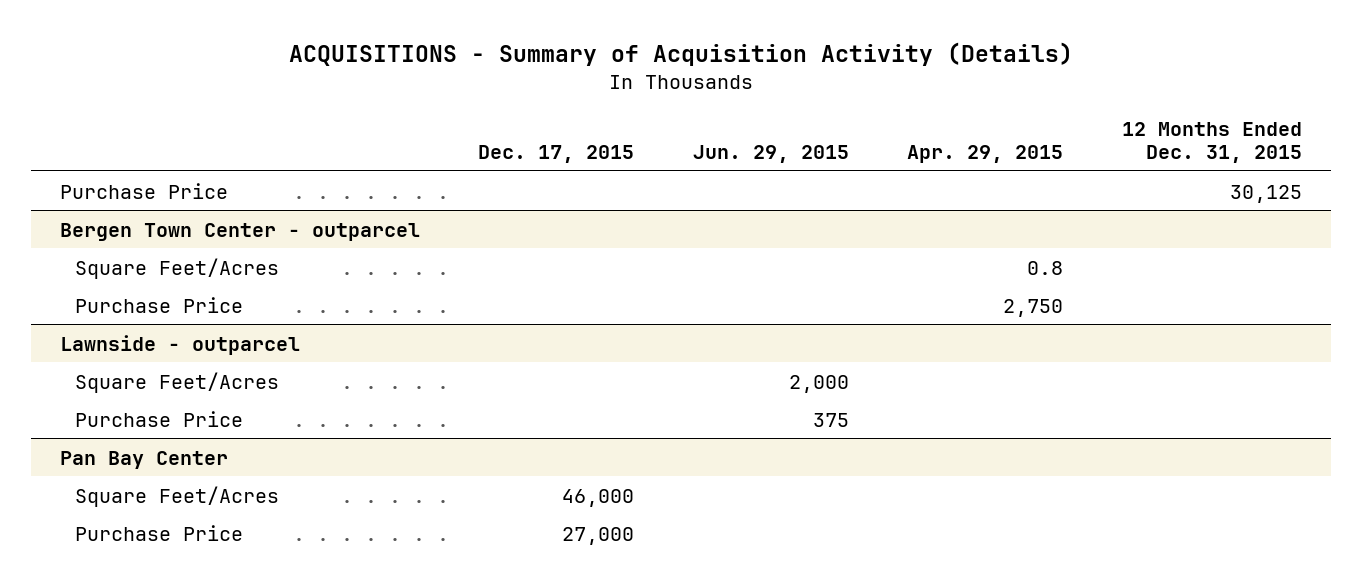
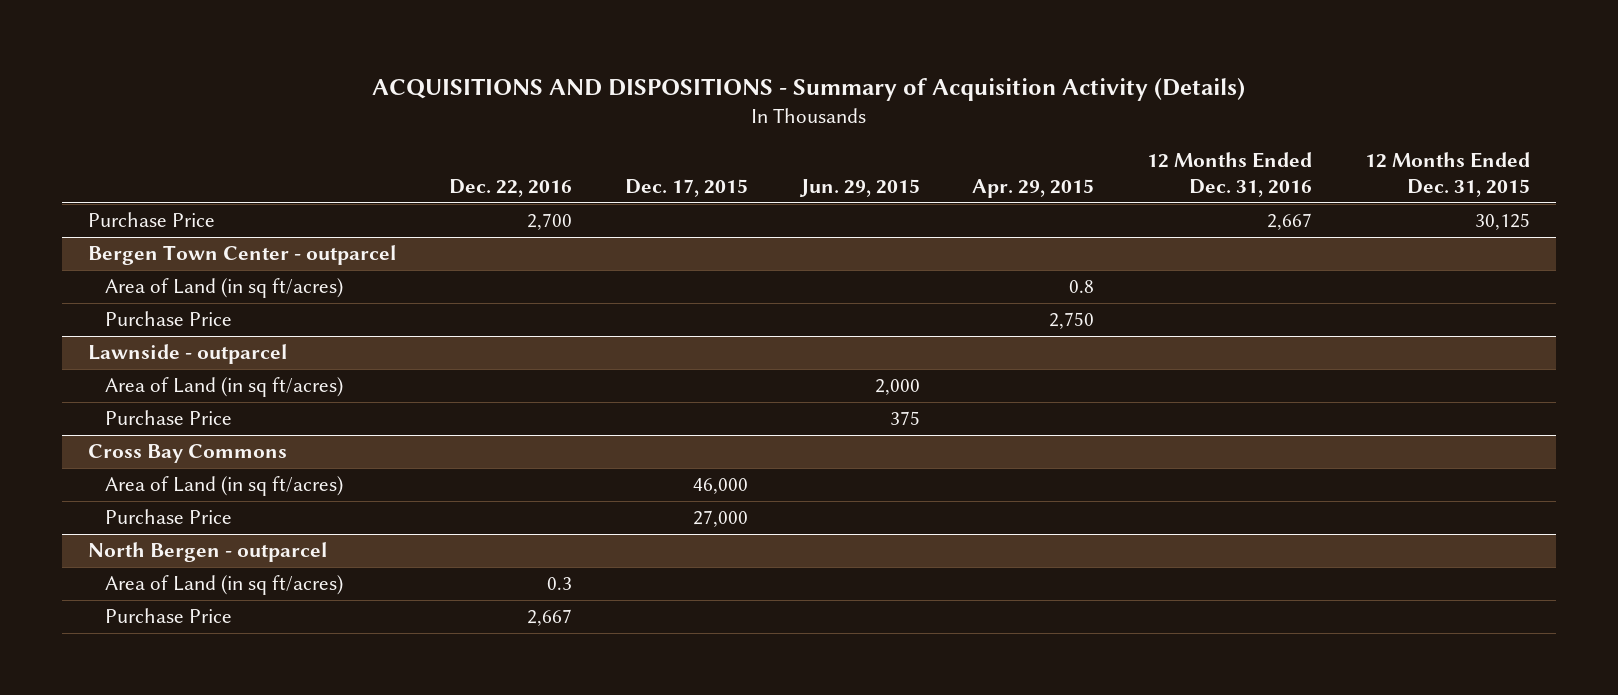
[288,41,1073,66] ACQUISITIONS - Summary of Acquisition Activity (Details) -> [372,77,1246,101] ACQUISITIONS AND DISPOSITIONS - Summary of Acquisition Activity (Details)
none -> [449,179,573,198] Dec. 22, 2016
none -> [1147,152,1313,198] 12 Months Ended Dec. 31, 2016
[74,257,279,279] Square Feet/Acres -> [105,278,344,299] Area of Land (in sq ft/acres)
[74,371,279,393] Square Feet/Acres -> [105,377,344,398] Area of Land (in sq ft/acres)
[59,450,228,469] Pan Bay Center -> [88,444,288,464] Cross Bay Commons
[74,485,279,507] Square Feet/Acres -> [105,476,344,497] Area of Land (in sq ft/acres)
none -> [88,542,328,563] North Bergen - outparcel
none -> [105,575,344,596] Area of Land (in sq ft/acres)
none -> [105,608,233,624] Purchase Price

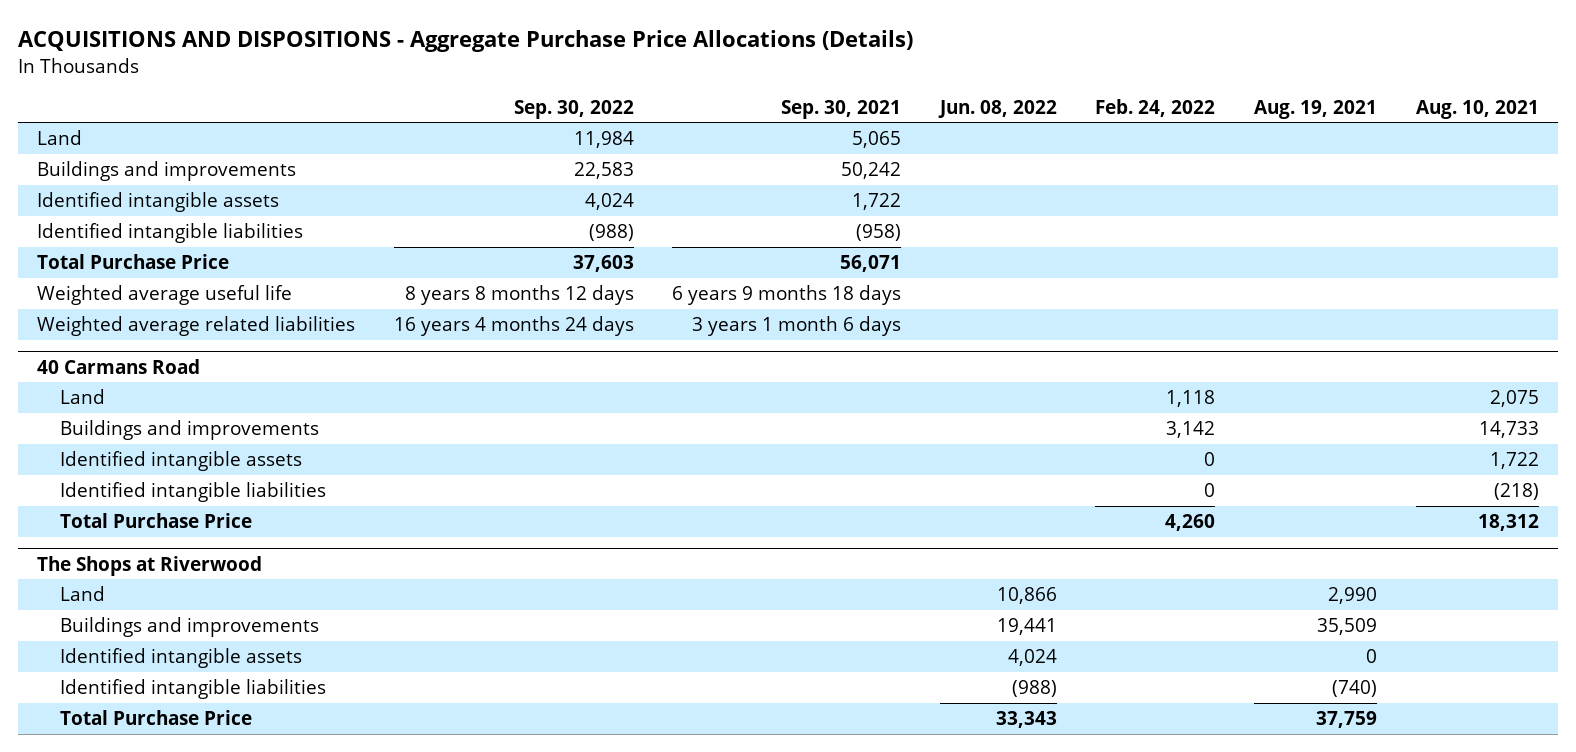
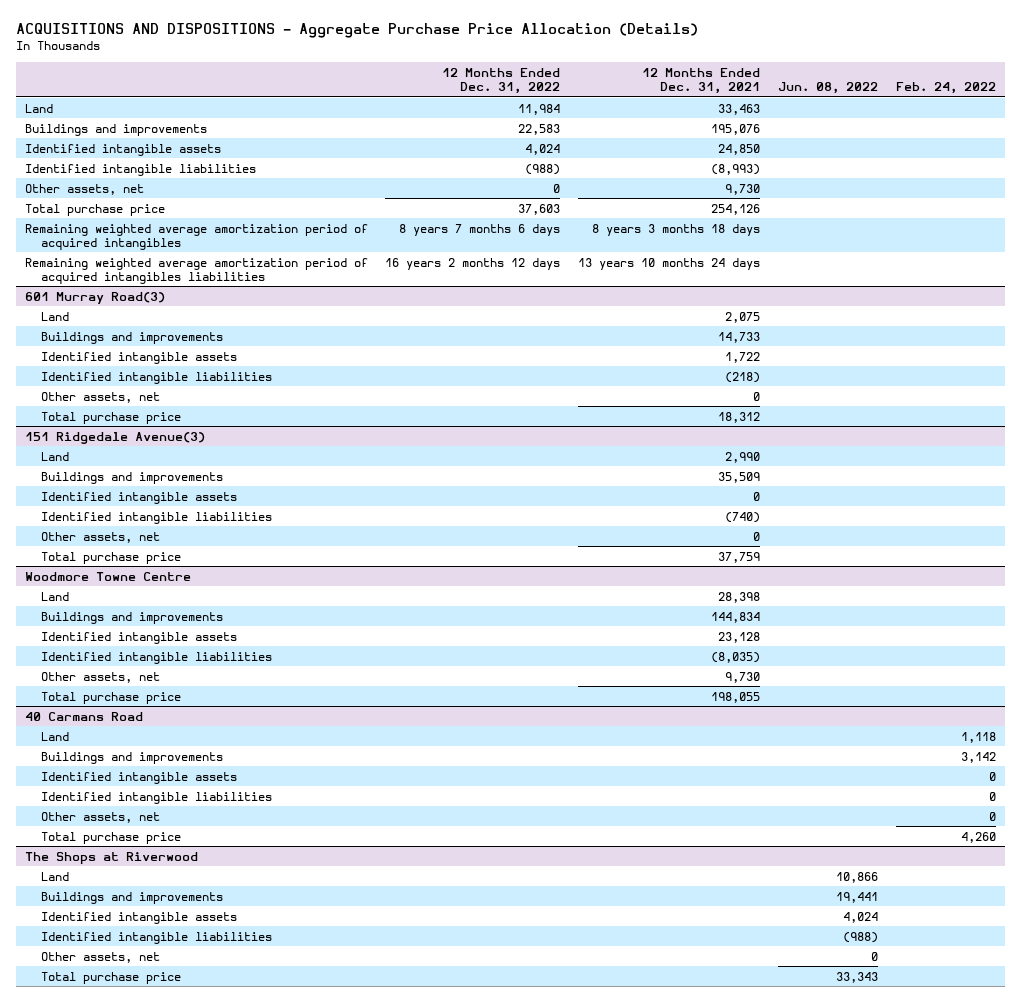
[17,30,913,53] ACQUISITIONS AND DISPOSITIONS - Aggregate Purchase Price Allocations (Details) -> [15,23,698,39] ACQUISITIONS AND DISPOSITIONS - Aggregate Purchase Price Allocation (Details)
[513,99,634,119] Sep. 30, 2022 -> none
[781,99,902,119] Sep. 30, 2021 -> none
[1254,99,1378,119] Aug. 19, 2021 -> none
[1415,99,1539,119] Aug. 10, 2021 -> none
none -> [442,68,561,94] 12 Months Ended Dec. 31, 2022
none -> [642,68,761,94] 12 Months Ended Dec. 31, 2021
none -> [24,183,144,195] Other assets, net
[37,254,230,270] Total Purchase Price -> [24,203,165,216] Total purchase price
[37,285,293,306] Weighted average useful life -> [24,223,368,250] Remaining weighted average amortization period of acquired intangibles
[37,316,356,337] Weighted average related liabilities -> [24,257,368,284] Remaining weighted average amortization period of acquired intangibles liabilities
none -> [24,291,165,304] 601 Murray Road(3)
none -> [40,311,69,321] Land
none -> [40,331,223,344] Buildings and improvements
none -> [40,351,237,364] Identified intangible assets
none -> [40,371,272,384] Identified intangible liabilities
none -> [40,391,160,403] Other assets, net
none -> [40,411,181,424] Total purchase price
none -> [24,431,205,444] 151 Ridgedale Avenue(3)
none -> [40,451,69,461] Land
none -> [40,471,223,484] Buildings and improvements
none -> [40,491,237,504] Identified intangible assets
none -> [40,511,272,524] Identified intangible liabilities
none -> [40,531,160,543] Other assets, net
none -> [40,551,181,564] Total purchase price
none -> [24,571,191,581] Woodmore Towne Centre
none -> [40,591,69,601] Land
none -> [40,611,223,624] Buildings and improvements
none -> [40,631,237,644] Identified intangible assets
none -> [40,651,272,664] Identified intangible liabilities
none -> [40,671,160,683] Other assets, net
none -> [40,691,181,704] Total purchase price
none -> [40,811,160,823] Other assets, net
[59,513,252,529] Total Purchase Price -> [40,831,181,844] Total purchase price
none -> [40,951,160,963] Other assets, net
[59,710,252,726] Total Purchase Price -> [40,971,181,984] Total purchase price

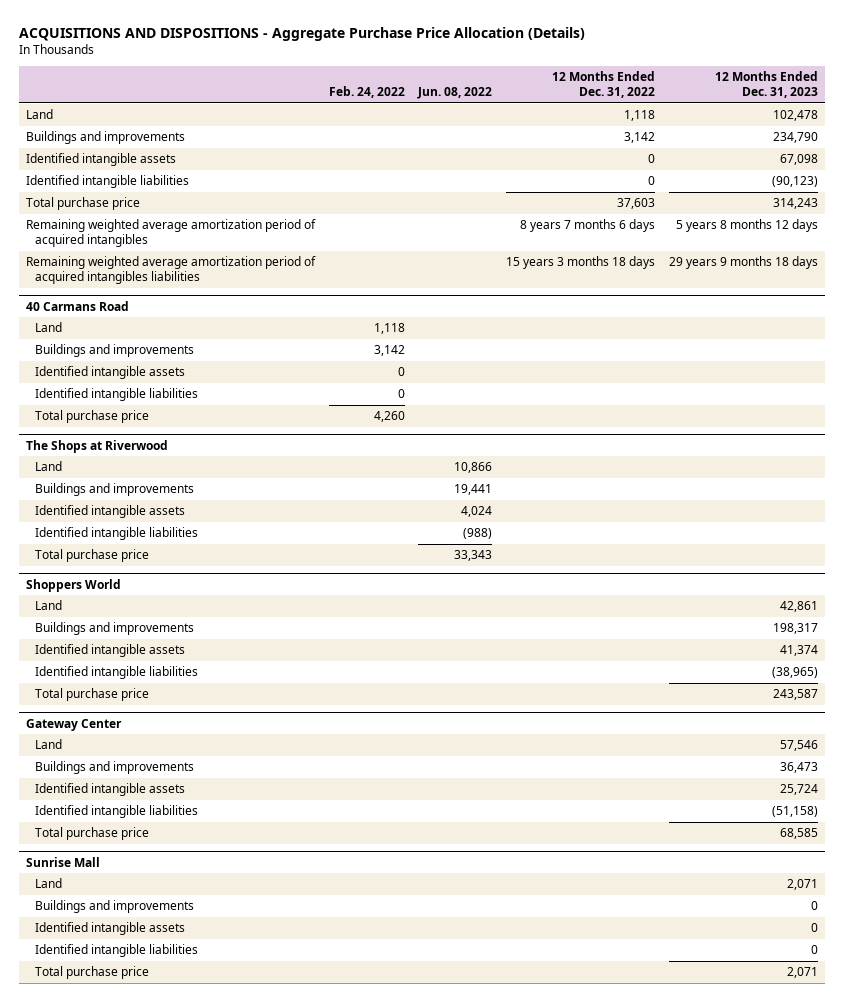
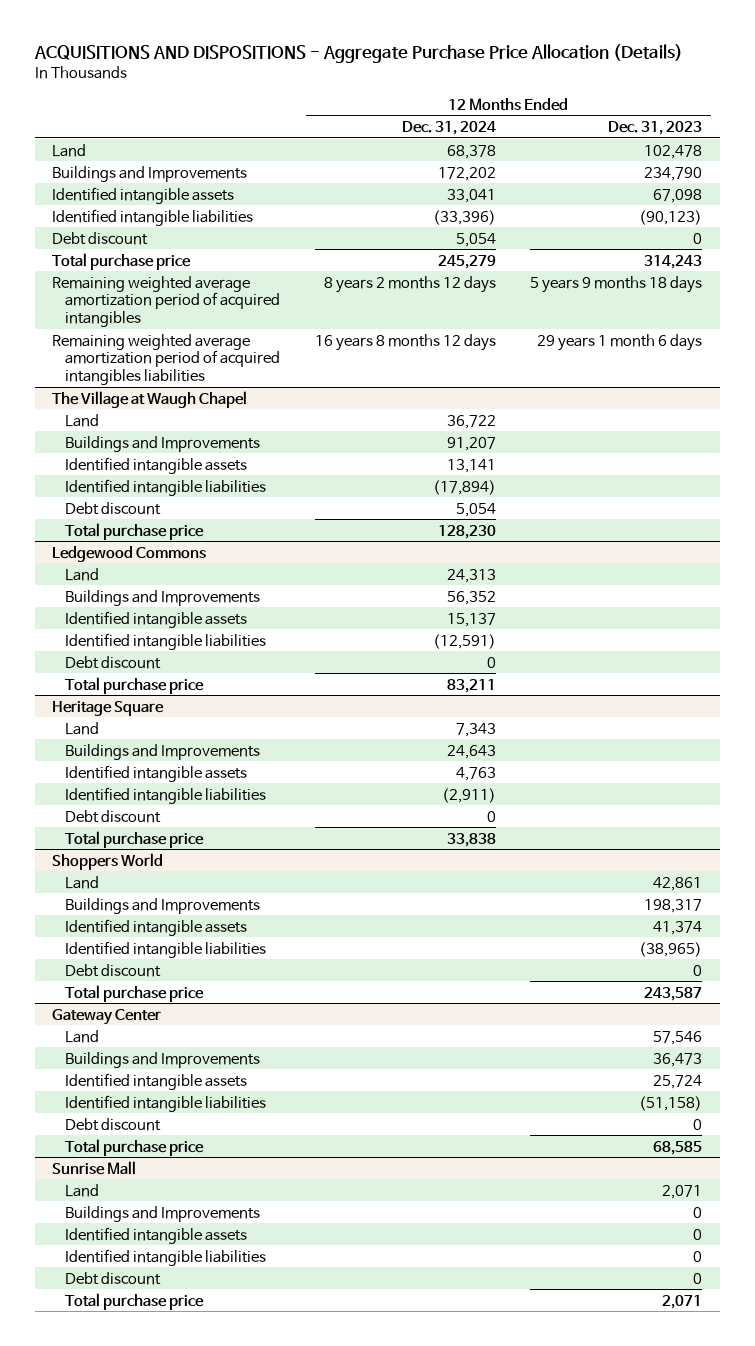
[328,86,405,99] Feb. 24, 2022 -> none
[417,87,493,100] Jun. 08, 2022 -> none
[552,71,656,99] 12 Months Ended Dec. 31, 2022 -> none
none -> [401,121,496,136] Dec. 31, 2024
[25,131,185,145] Buildings and improvements -> [52,165,248,182] Buildings and Improvements
none -> [52,231,149,245] Debt discount
[25,300,129,311] 40 Carmans Road -> none
[35,322,63,333] Land -> none
[35,344,195,358] Buildings and improvements -> none
[35,366,186,380] Identified intangible assets -> none
[35,388,199,402] Identified intangible liabilities -> none
[35,410,150,424] Total purchase price -> none
[25,439,168,453] The Shops at Riverwood -> none
[35,461,63,472] Land -> none
[35,483,195,497] Buildings and improvements -> none
[35,505,186,519] Identified intangible assets -> none
[35,527,199,541] Identified intangible liabilities -> none
[35,549,150,563] Total purchase price -> none
[675,219,818,233] 5 years 8 months 12 days -> [530,275,703,293] 5 years 9 months 18 days
[668,256,818,270] 29 years 9 months 18 days -> [537,333,703,351] 29 years 1 month 6 days
none -> [52,390,248,408] The Village at Waugh Chapel
none -> [64,413,99,427] Land
none -> [64,435,260,452] Buildings and Improvements
none -> [64,456,247,474] Identified intangible assets
none -> [64,478,266,496] Identified intangible liabilities
none -> [64,501,161,515] Debt discount
none -> [64,522,204,540] Total purchase price
none -> [52,545,207,562] Ledgewood Commons
none -> [64,567,99,581] Land
none -> [64,589,260,606] Buildings and Improvements
none -> [64,610,247,628] Identified intangible assets
none -> [64,632,266,650] Identified intangible liabilities
none -> [64,655,161,669] Debt discount
none -> [64,676,204,694] Total purchase price
none -> [52,700,165,716] Heritage Square
none -> [64,721,99,735] Land
none -> [64,743,260,760] Buildings and Improvements
none -> [64,764,247,782] Identified intangible assets
none -> [64,786,266,804] Identified intangible liabilities
none -> [64,809,161,823] Debt discount
none -> [64,830,204,848] Total purchase price
[35,622,195,636] Buildings and improvements -> [64,897,260,914] Buildings and Improvements
none -> [64,963,161,977] Debt discount
[35,761,195,775] Buildings and improvements -> [64,1051,260,1068] Buildings and Improvements
none -> [64,1117,161,1131] Debt discount
[35,900,195,914] Buildings and improvements -> [64,1205,260,1222] Buildings and Improvements
none -> [64,1271,161,1285] Debt discount

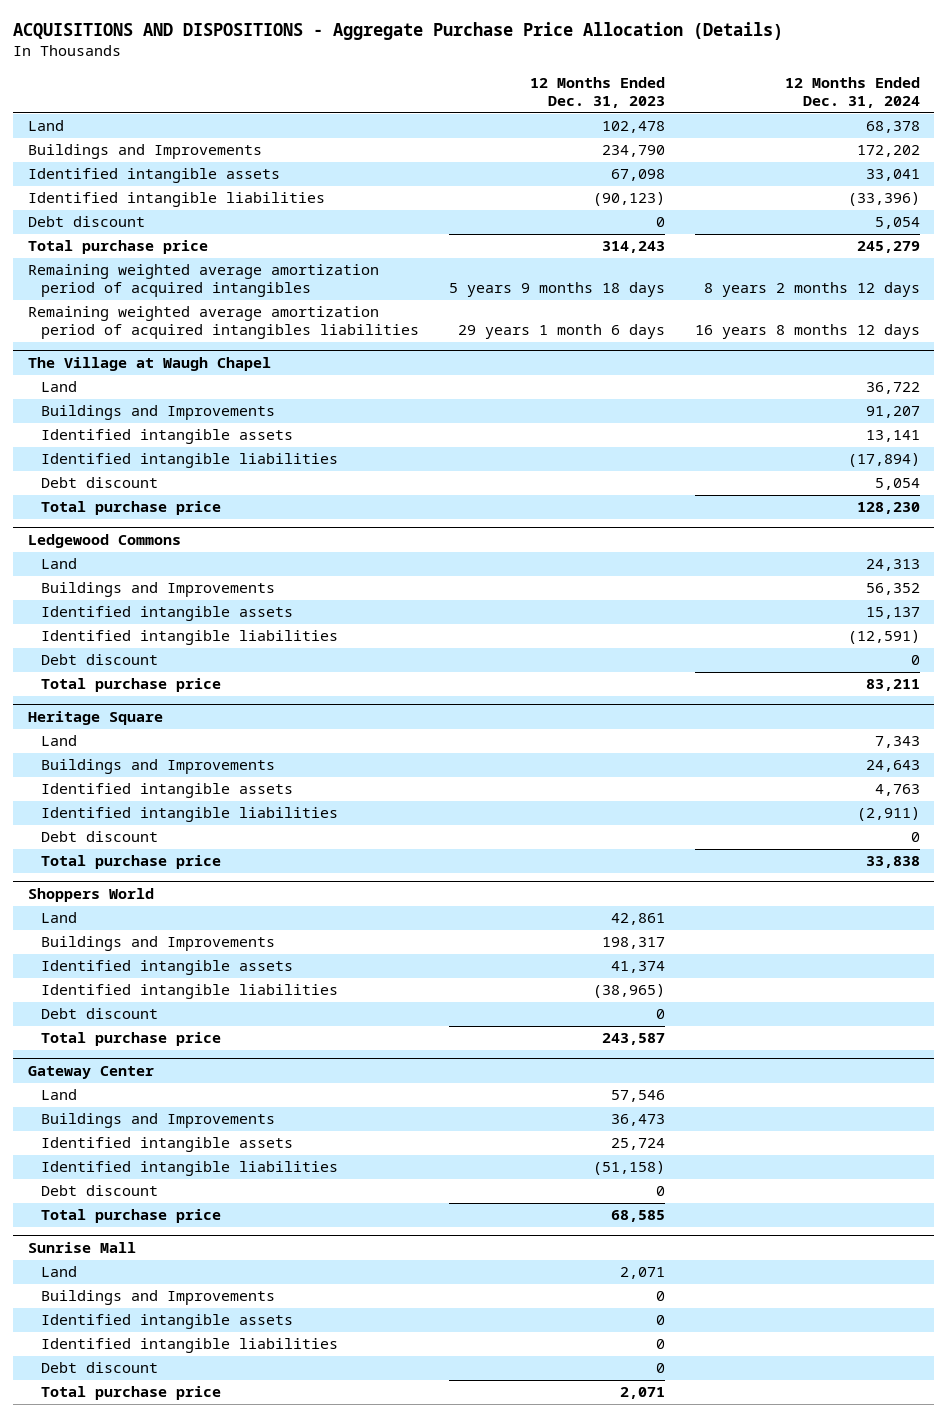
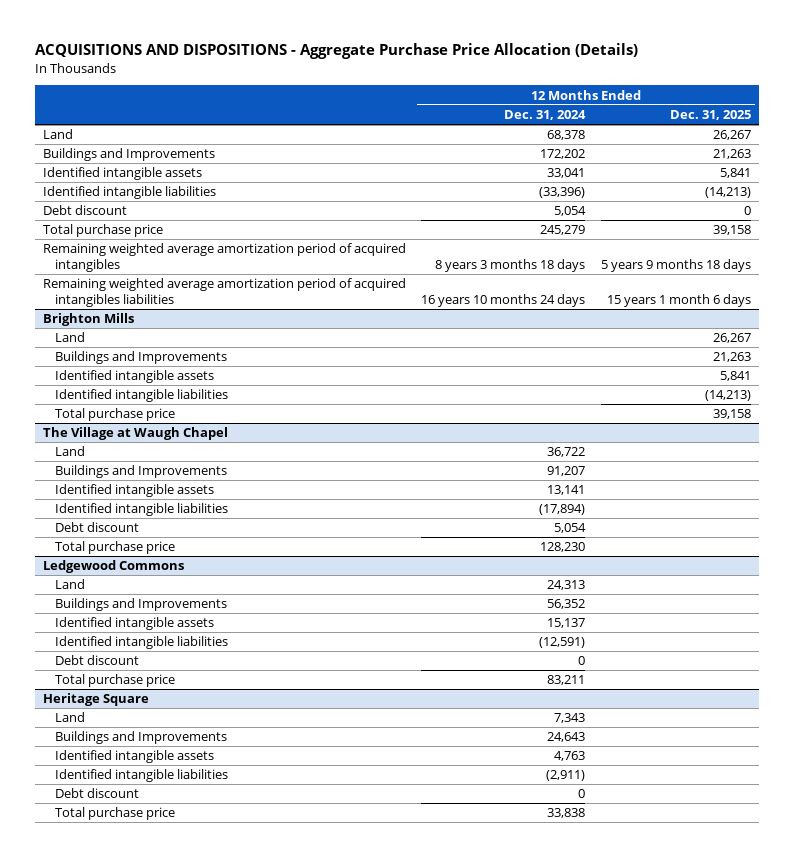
[530,77,666,109] 12 Months Ended Dec. 31, 2023 -> none
none -> [669,110,751,121] Dec. 31, 2025
[703,282,920,298] 8 years 2 months 12 days -> [435,259,586,273] 8 years 3 months 18 days
[694,324,920,340] 16 years 8 months 12 days -> [421,294,586,308] 16 years 10 months 24 days
none -> [42,313,134,327] Brighton Mills
none -> [54,332,85,343] Land
none -> [54,351,227,365] Buildings and Improvements
none -> [54,370,214,384] Identified intangible assets
none -> [54,389,228,403] Identified intangible liabilities
none -> [54,408,175,422] Total purchase price
[27,888,154,903] Shoppers World -> none
[41,912,78,924] Land -> none
[41,936,276,952] Buildings and Improvements -> none
[41,960,294,976] Identified intangible assets -> none
[41,984,339,1000] Identified intangible liabilities -> none
[41,1008,159,1020] Debt discount -> none
[41,1032,222,1047] Total purchase price -> none
[27,1066,154,1080] Gateway Center -> none
[41,1089,78,1101] Land -> none
[41,1113,276,1129] Buildings and Improvements -> none
[41,1137,294,1153] Identified intangible assets -> none
[41,1161,339,1177] Identified intangible liabilities -> none
[41,1185,159,1197] Debt discount -> none
[41,1209,222,1224] Total purchase price -> none
[27,1242,136,1254] Sunrise Mall -> none
[41,1266,78,1278] Land -> none
[41,1290,276,1306] Buildings and Improvements -> none
[41,1314,294,1330] Identified intangible assets -> none
[41,1338,339,1354] Identified intangible liabilities -> none
[41,1362,159,1374] Debt discount -> none
[41,1386,222,1401] Total purchase price -> none

